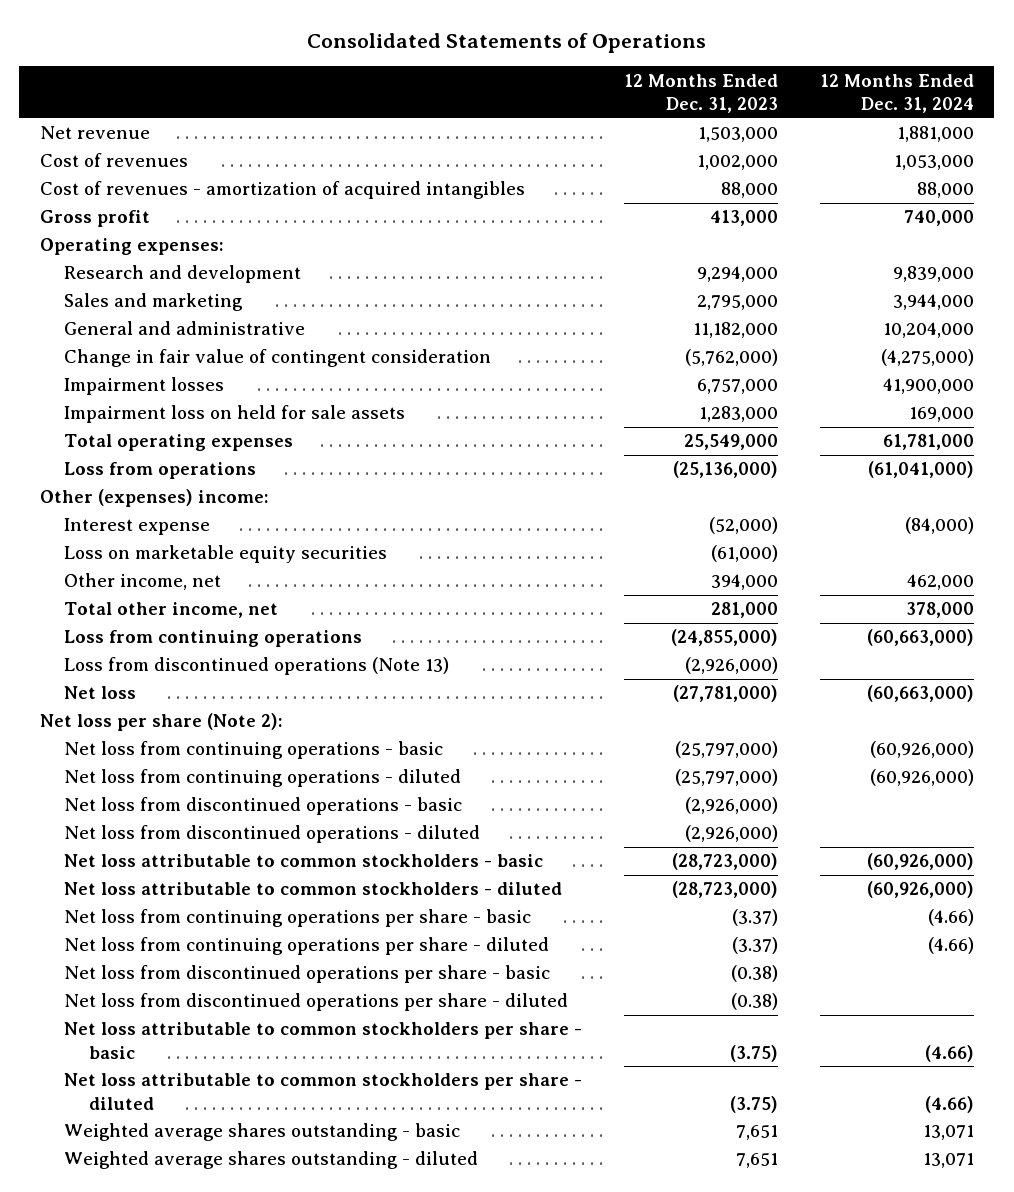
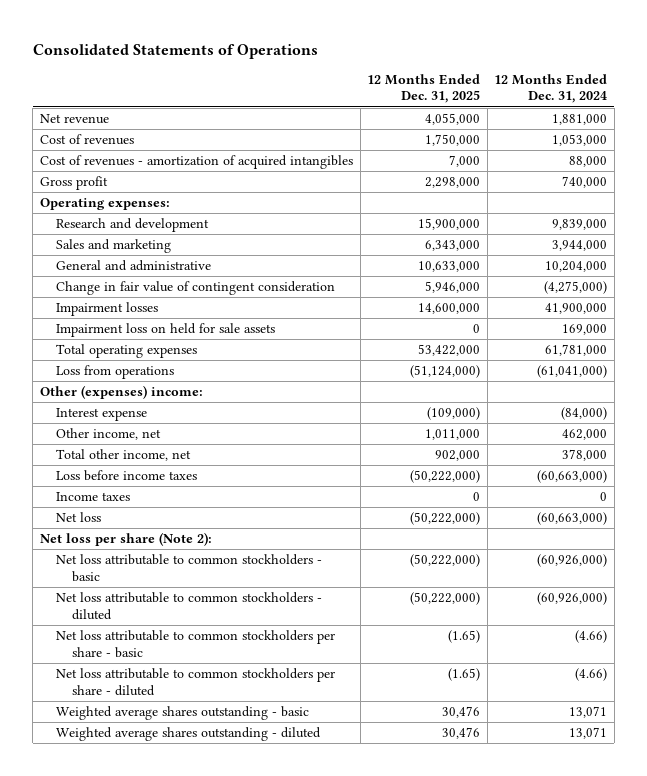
[624,73,779,114] 12 Months Ended Dec. 31, 2023 -> none
none -> [367,73,481,104] 12 Months Ended Dec. 31, 2025
[64,545,388,564] Loss on marketable equity securities -> none
[64,657,450,676] Loss from discontinued operations (Note 13) -> none
[64,630,363,648] Loss from continuing operations -> [56,470,198,482] Loss before income taxes
none -> [56,492,131,502] Income taxes
[64,741,444,760] Net loss from continuing operations - basic -> none
[64,769,462,788] Net loss from continuing operations - diluted -> none
[64,797,463,816] Net loss from discontinued operations - basic -> none
[64,825,481,844] Net loss from discontinued operations - diluted -> none
[64,909,532,928] Net loss from continuing operations per share - basic -> none
[64,937,550,956] Net loss from continuing operations per share - diluted -> none
[64,965,551,984] Net loss from discontinued operations per share - basic -> none
[64,993,569,1012] Net loss from discontinued operations per share - diluted -> none

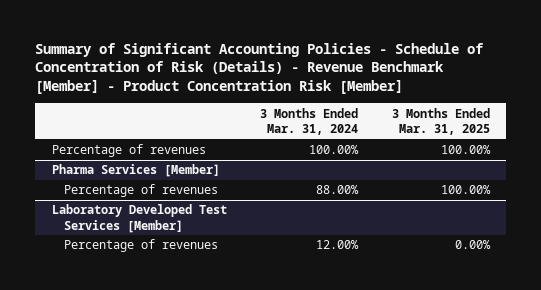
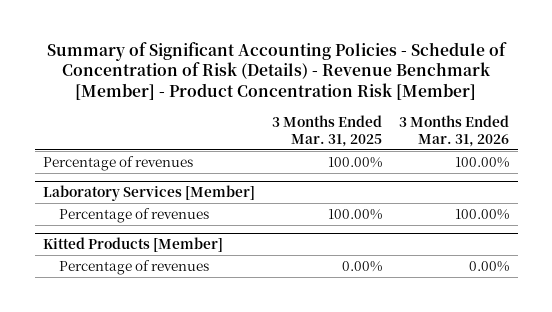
[260,107,359,135] 3 Months Ended Mar. 31, 2024 -> none
none -> [399,114,510,147] 3 Months Ended Mar. 31, 2026
[51,164,220,178] Pharma Services [Member] -> [43,185,256,202] Laboratory Services [Member]
[51,204,227,233] Laboratory Developed Test Services [Member] -> [43,237,224,253] Kitted Products [Member]

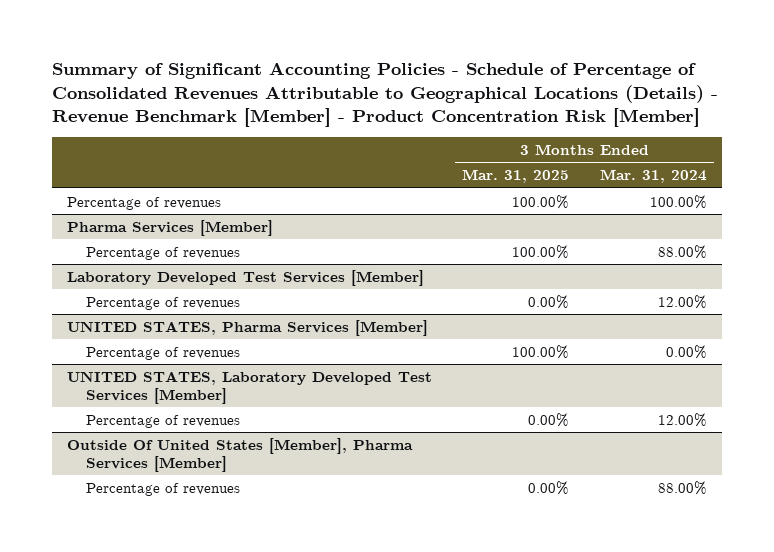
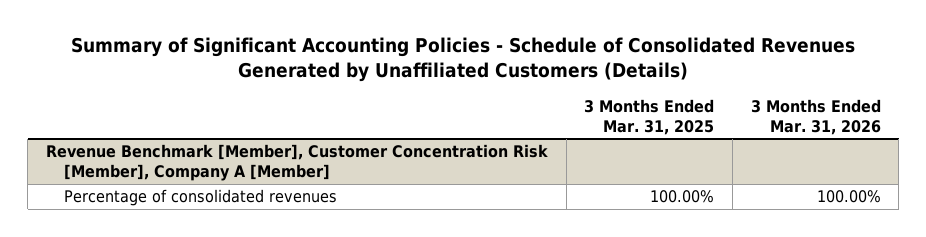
[51,62,718,128] Summary of Significant Accounting Policies - Schedule of Percentage of Consolidated Revenues Attributable to Geographical Locations (Details) - Revenue Benchmark [Member] - Product Concentration Risk [Member] -> [71,37,856,83] Summary of Significant Accounting Policies - Schedule of Consolidated Revenues Generated by Unaffiliated Customers (Details)
[599,169,707,184] Mar. 31, 2024 -> none
none -> [750,98,881,135] 3 Months Ended Mar. 31, 2026
[66,219,273,236] Pharma Services [Member] -> none
[85,246,240,260] Percentage of revenues -> none
[66,269,424,286] Laboratory Developed Test Services [Member] -> none
[85,296,240,310] Percentage of revenues -> none
[66,319,428,336] UNITED STATES, Pharma Services [Member] -> none
[85,346,240,360] Percentage of revenues -> none
[66,370,432,404] UNITED STATES, Laboratory Developed Test Services [Member] -> none
[85,414,240,428] Percentage of revenues -> none
[66,437,413,472] Outside Of United States [Member], Pharma Services [Member] -> none
[85,482,240,496] Percentage of revenues -> none
none -> [45,144,548,182] Revenue Benchmark [Member], Customer Concentration Risk [Member], Company A [Member]
[66,196,221,210] Percentage of revenues -> [63,189,337,207] Percentage of consolidated revenues

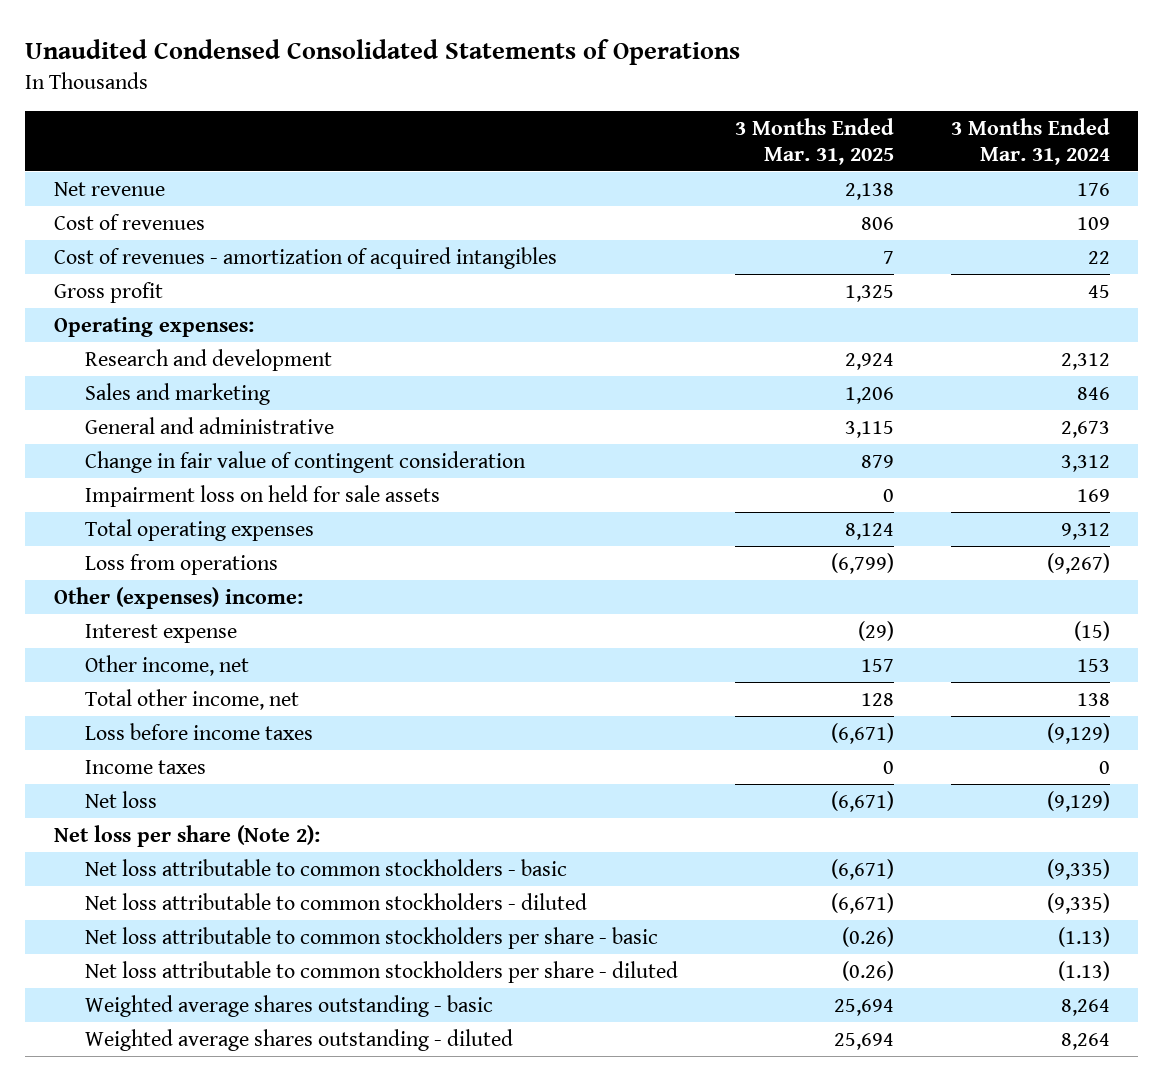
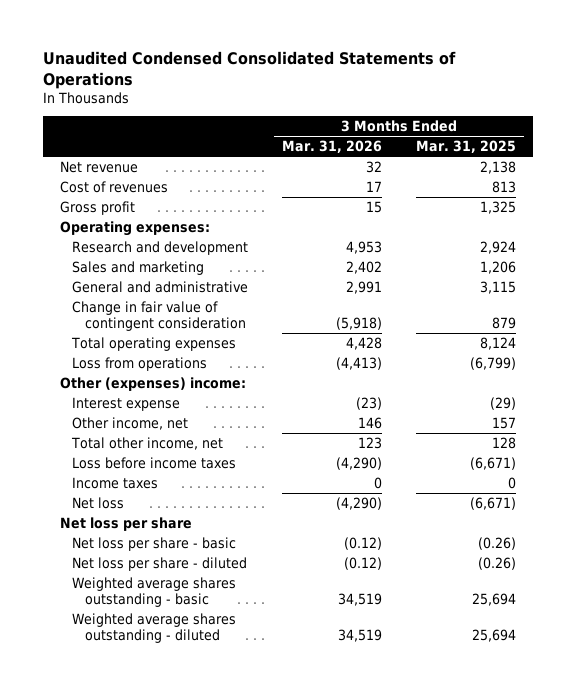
[950,118,1110,165] 3 Months Ended Mar. 31, 2024 -> none
none -> [282,139,383,153] Mar. 31, 2026
[53,246,557,269] Cost of revenues - amortization of acquired intangibles -> none
[860,216,894,230] 806 -> [492,180,517,193] 813
[84,484,440,507] Impairment loss on held for sale assets -> none
[84,858,567,876] Net loss attributable to common stockholders - basic -> none
[84,892,587,910] Net loss attributable to common stockholders - diluted -> none
[53,824,320,847] Net loss per share (Note 2): -> [60,516,193,531] Net loss per share
[84,926,658,949] Net loss attributable to common stockholders per share - basic -> [72,536,237,551] Net loss per share - basic
[84,960,678,983] Net loss attributable to common stockholders per share - diluted -> [72,556,248,571] Net loss per share - diluted

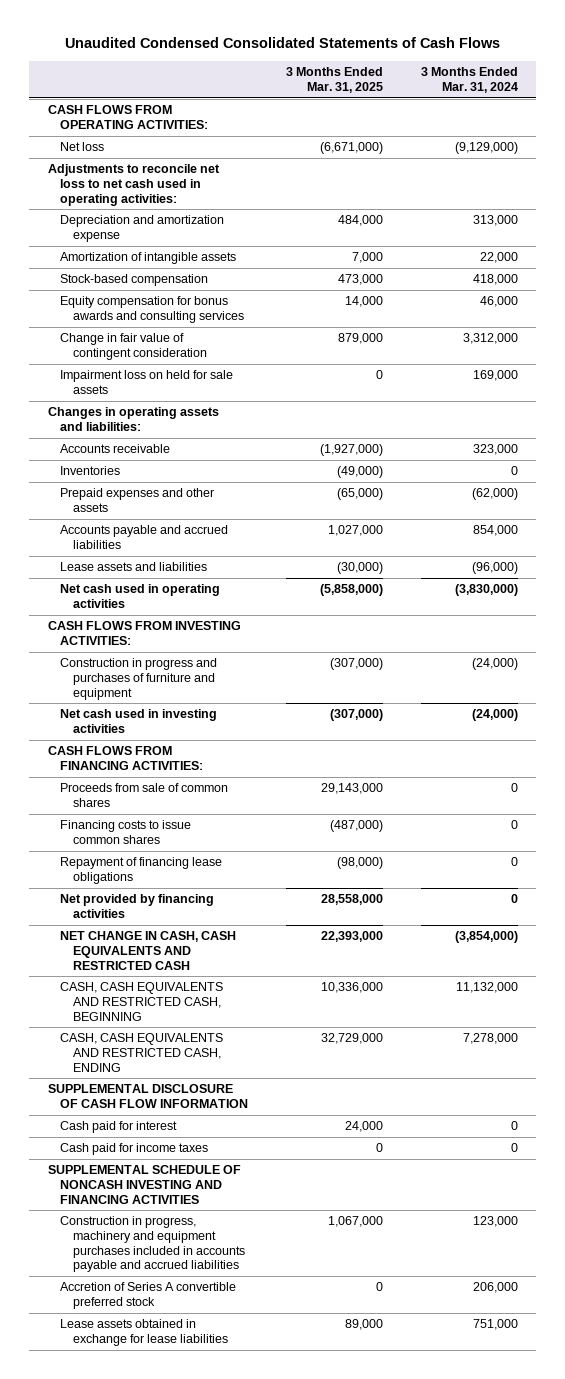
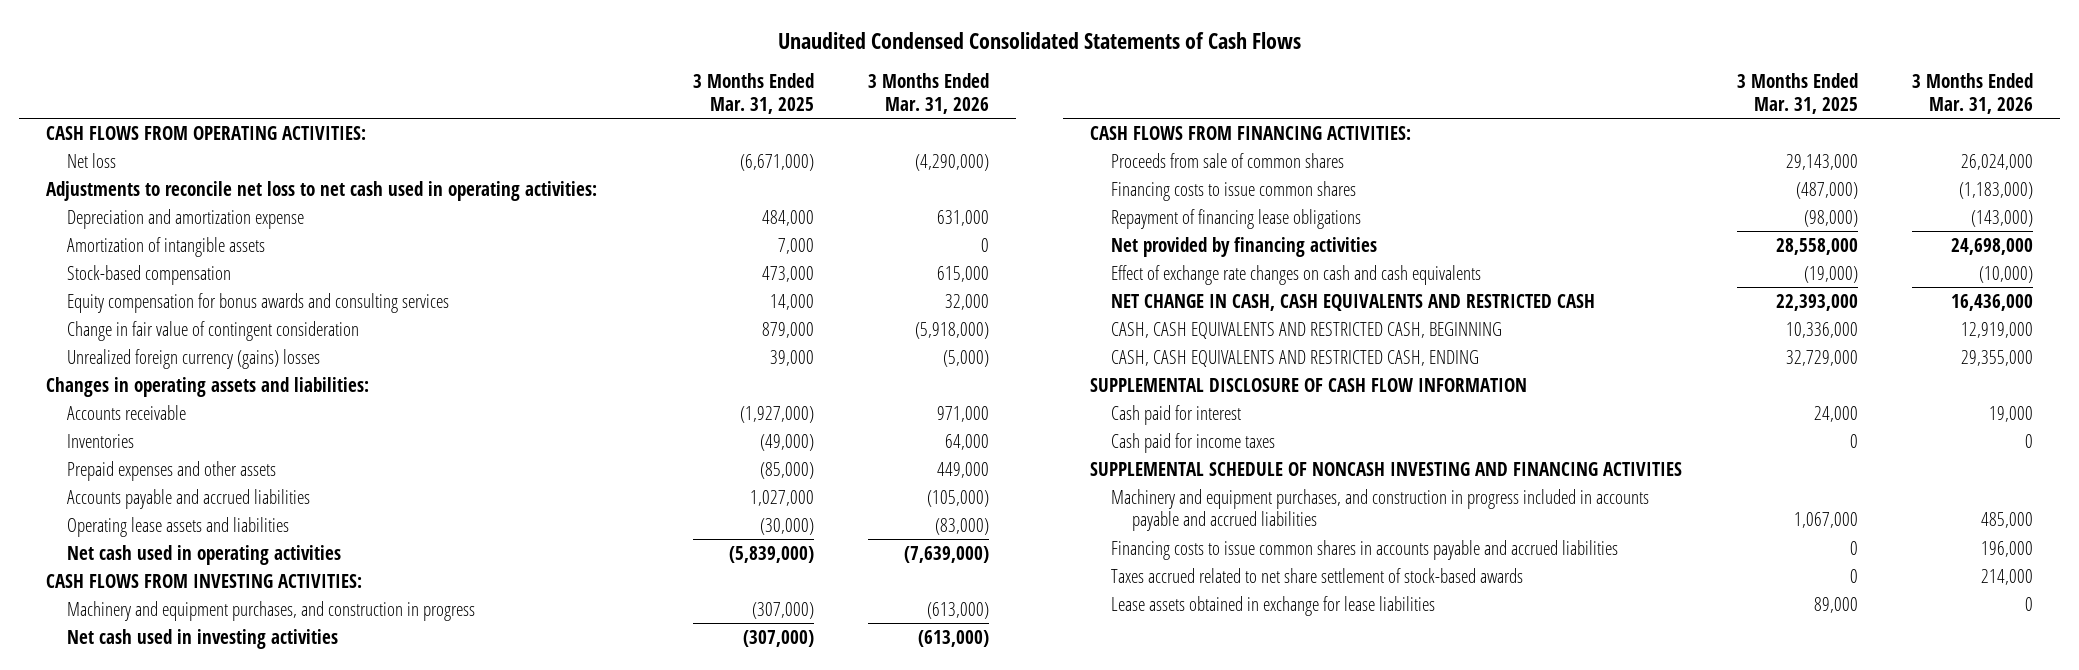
[420,67,518,93] 3 Months Ended Mar. 31, 2024 -> none
none -> [867,73,989,114] 3 Months Ended Mar. 31, 2026
[60,370,234,394] Impairment loss on held for sale assets -> none
none -> [66,348,320,369] Unrealized foreign currency (gains) losses
[336,488,383,501] (65,000) -> [759,461,814,479] (85,000)
[60,562,208,572] Lease assets and liabilities -> [66,516,289,537] Operating lease assets and liabilities
[319,584,383,597] (5,858,000) -> [728,545,814,563] (5,839,000)
[60,658,218,700] Construction in progress and purchases of furniture and equipment -> [66,600,475,621] Machinery and equipment purchases, and construction in progress
none -> [1111,264,1482,285] Effect of exchange rate changes on cash and cash equivalents
[60,1282,237,1309] Accretion of Series A convertible preferred stock -> none
[60,1216,245,1273] Construction in progress, machinery and equipment purchases included in accounts payable and accrued liabilities -> [1111,488,1650,532] Machinery and equipment purchases, and construction in progress included in accounts payable and accrued liabilities
none -> [1111,539,1619,560] Financing costs to issue common shares in accounts payable and accrued liabilities
none -> [1111,567,1524,583] Taxes accrued related to net share settlement of stock-based awards

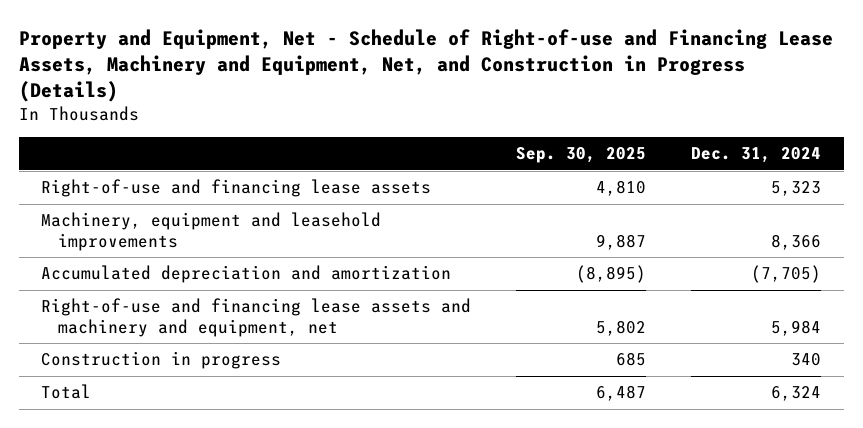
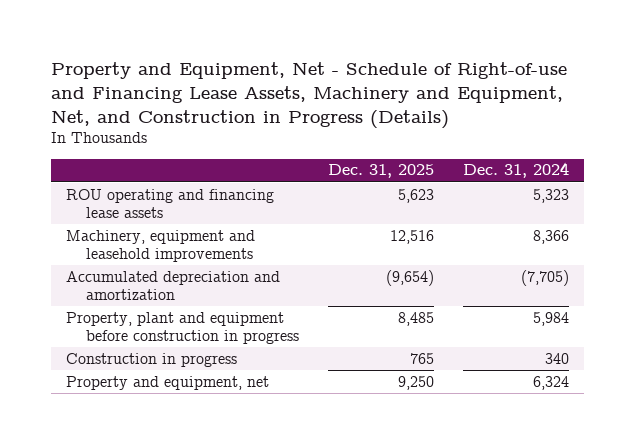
[516,146,647,163] Sep. 30, 2025 -> none
none -> [328,164,435,179] Dec. 31, 2025
[41,179,432,198] Right-of-use and financing lease assets -> [65,188,274,219] ROU operating and financing lease assets
[41,298,472,337] Right-of-use and financing lease assets and machinery and equipment, net -> [65,311,300,345] Property, plant and equipment before construction in progress
[41,384,92,400] Total -> [65,375,269,390] Property and equipment, net

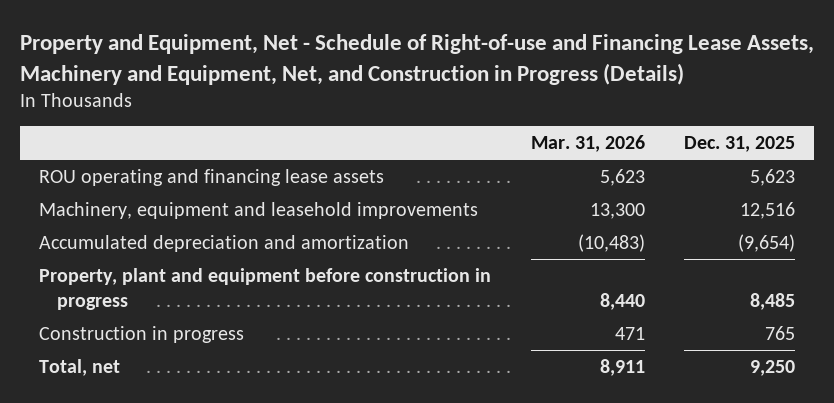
[463,162,570,179] Dec. 31, 2024 -> none
none -> [530,135,645,153] Mar. 31, 2026
[65,375,269,390] Property and equipment, net -> [39,358,121,376] Total, net

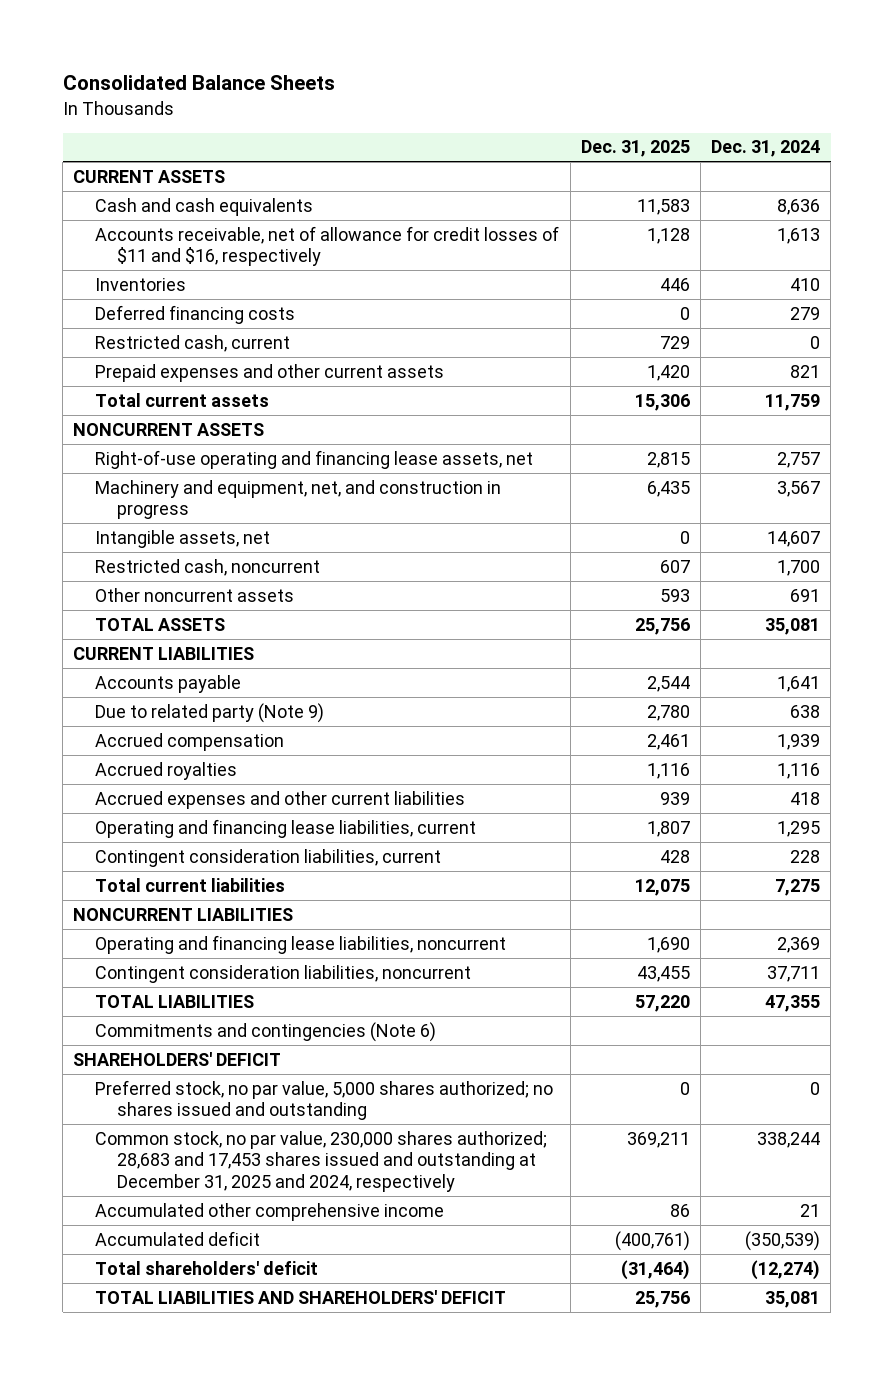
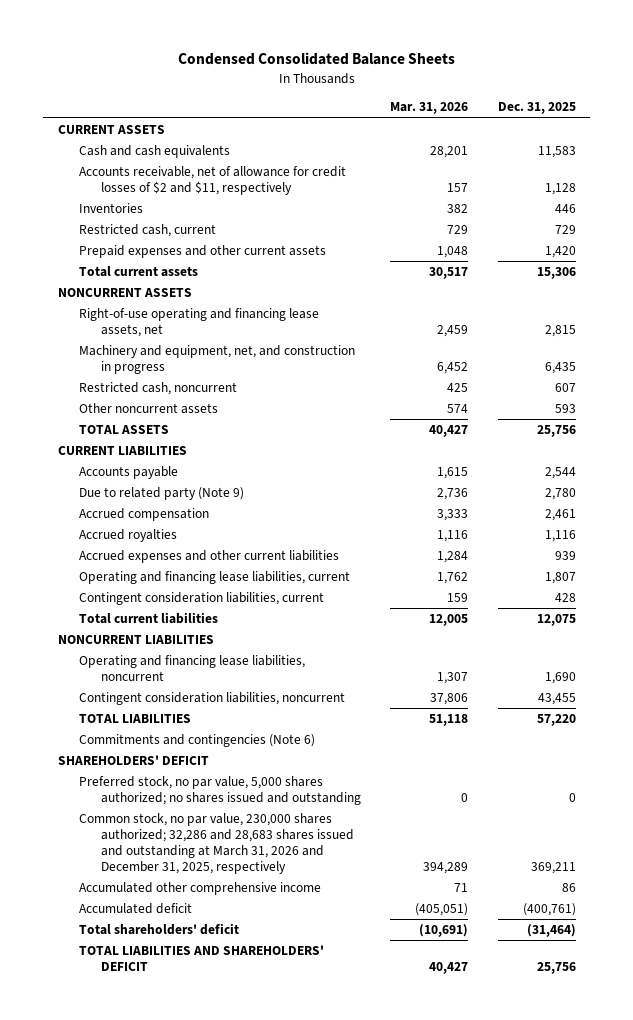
[62,75,335,91] Consolidated Balance Sheets -> [177,52,455,66] Condensed Consolidated Balance Sheets
[711,140,821,158] Dec. 31, 2024 -> none
none -> [390,102,469,115] Mar. 31, 2026
[95,225,560,267] Accounts receivable, net of allowance for credit losses of $11 and $16, respectively -> [79,166,347,196] Accounts receivable, net of allowance for credit losses of $2 and $11, respectively
[95,304,296,324] Deferred financing costs -> none
[95,529,271,548] Intangible assets, net -> none
[95,1130,548,1192] Common stock, no par value, 230,000 shares authorized; 28,683 and 17,453 shares issued and outstanding at December 31, 2025 and 2024, respectively -> [79,813,354,875] Common stock, no par value, 230,000 shares authorized; 32,286 and 28,683 shares issued and outstanding at March 31, 2026 and December 31, 2025, respectively

